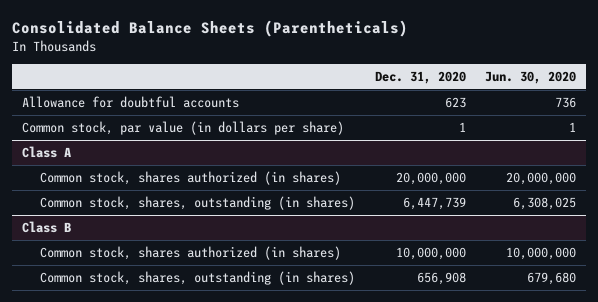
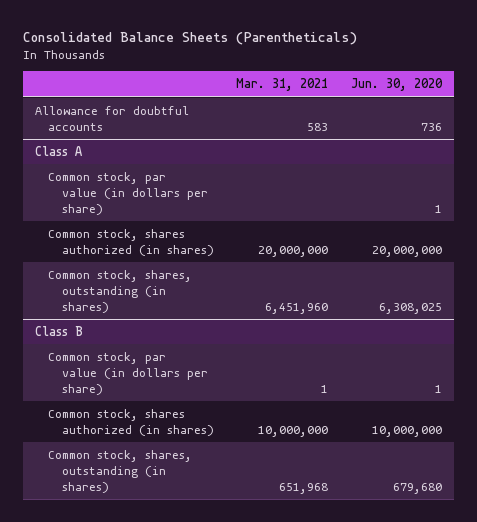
[374,70,466,84] Dec. 31, 2020 -> none
none -> [236,78,329,92] Mar. 31, 2021
[22,120,345,135] Common stock, par value (in dollars per share) -> none
none -> [48,171,208,215] Common stock, par value (in dollars per share)
none -> [48,351,208,395] Common stock, par value (in dollars per share)

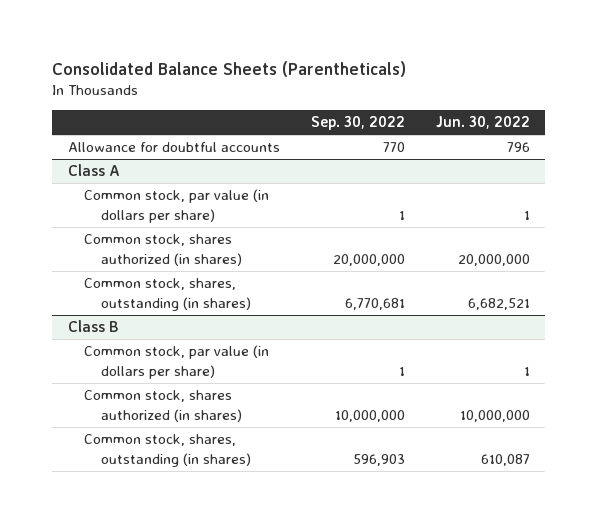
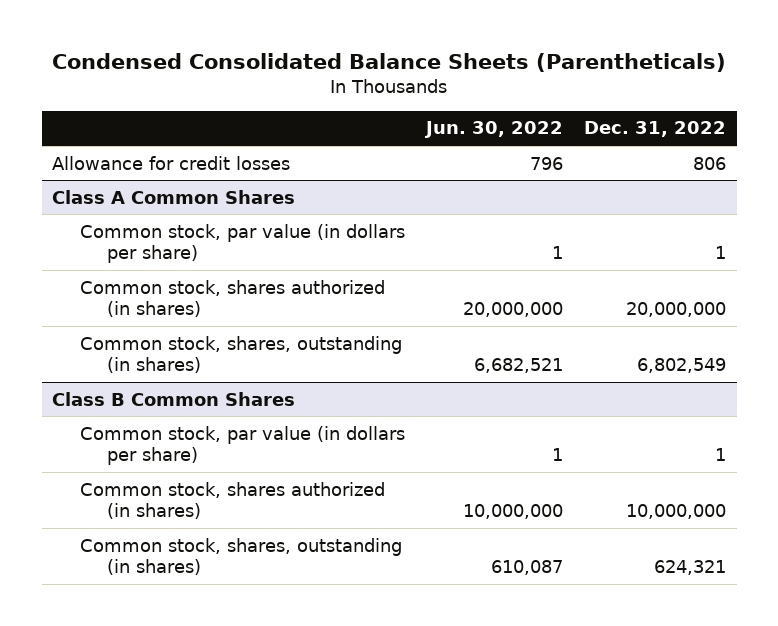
[52,61,407,78] Consolidated Balance Sheets (Parentheticals) -> [52,53,727,73] Condensed Consolidated Balance Sheets (Parentheticals)
[310,116,405,131] Sep. 30, 2022 -> none
none -> [583,121,726,138] Dec. 31, 2022
[67,142,280,153] Allowance for doubtful accounts -> [52,155,291,170] Allowance for credit losses
[67,164,120,177] Class A -> [52,189,296,204] Class A Common Shares
[67,320,119,333] Class B -> [52,391,296,406] Class B Common Shares

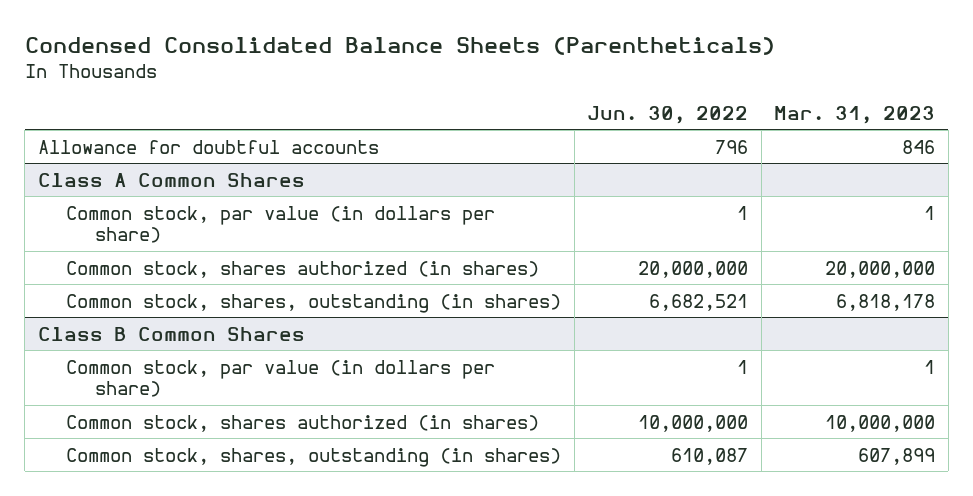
[583,121,726,138] Dec. 31, 2022 -> none
none -> [774,105,936,124] Mar. 31, 2023
[52,155,291,170] Allowance for credit losses -> [37,139,379,154] Allowance for doubtful accounts

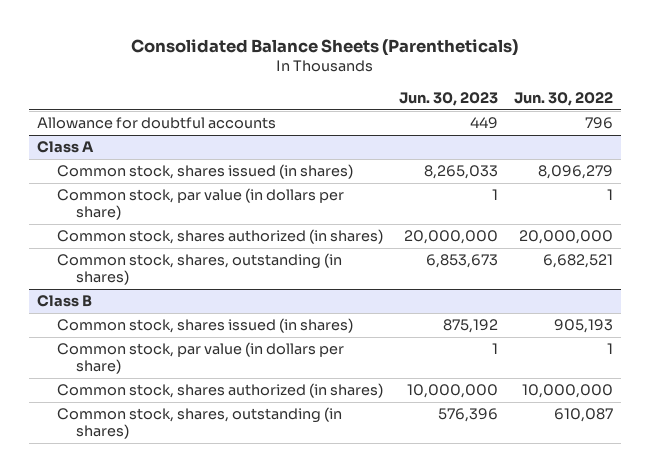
[24,37,775,56] Condensed Consolidated Balance Sheets (Parentheticals) -> [131,38,519,56] Consolidated Balance Sheets (Parentheticals)
[774,105,936,124] Mar. 31, 2023 -> none
none -> [398,91,498,106] Jun. 30, 2023
[37,172,305,187] Class A Common Shares -> [37,141,95,154] Class A
none -> [56,164,353,180] Common stock, shares issued (in shares)
[37,326,305,341] Class B Common Shares -> [37,295,93,308] Class B
none -> [56,318,353,334] Common stock, shares issued (in shares)

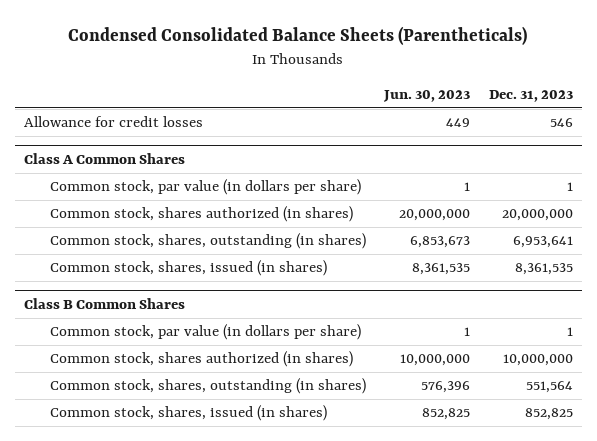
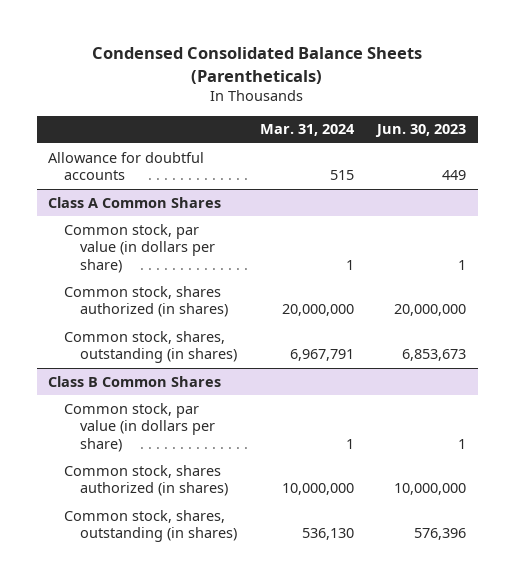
[488,89,573,102] Dec. 31, 2023 -> none
none -> [259,124,355,137] Mar. 31, 2024
[23,116,203,128] Allowance for credit losses -> [48,151,205,181] Allowance for doubtful accounts
[49,260,327,277] Common stock, shares, issued (in shares) -> none
[49,405,327,422] Common stock, shares, issued (in shares) -> none

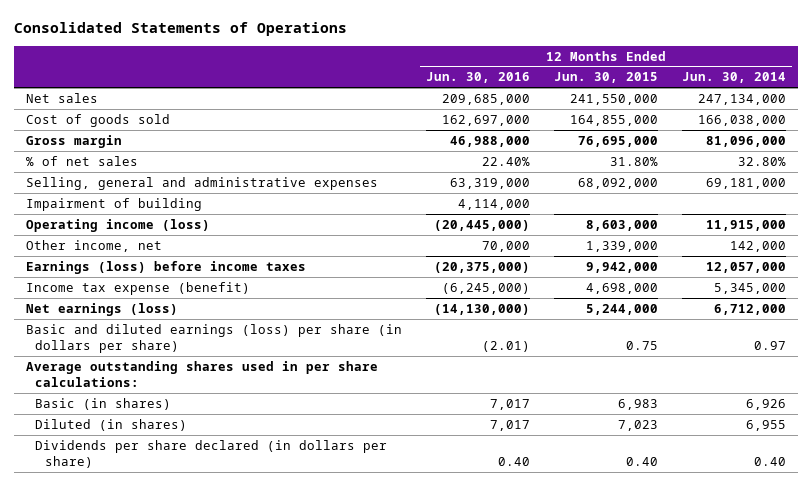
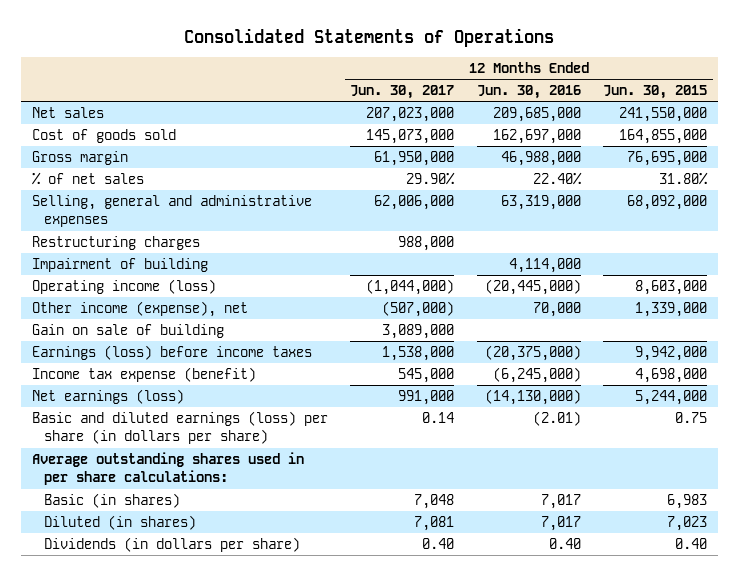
[681,72,786,84] Jun. 30, 2014 -> none
none -> [350,85,455,100] Jun. 30, 2017
none -> [32,236,201,251] Restructuring charges
[25,239,162,252] Other income, net -> [32,301,249,318] Other income (expense), net
none -> [32,324,225,339] Gain on sale of building
[35,439,388,468] Dividends per share declared (in dollars per share) -> [44,537,301,553] Dividends (in dollars per share)

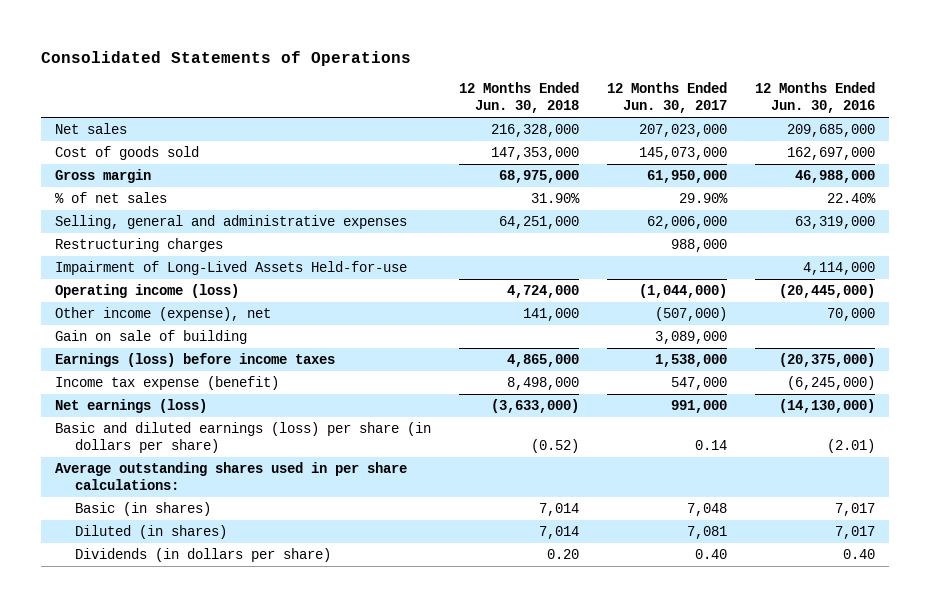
[602,85,707,100] Jun. 30, 2015 -> none
none -> [459,82,580,114] 12 Months Ended Jun. 30, 2018
[32,258,209,273] Impairment of building -> [55,261,408,276] Impairment of Long-Lived Assets Held-for-use
[398,368,455,384] 545,000 -> [671,377,728,391] 547,000

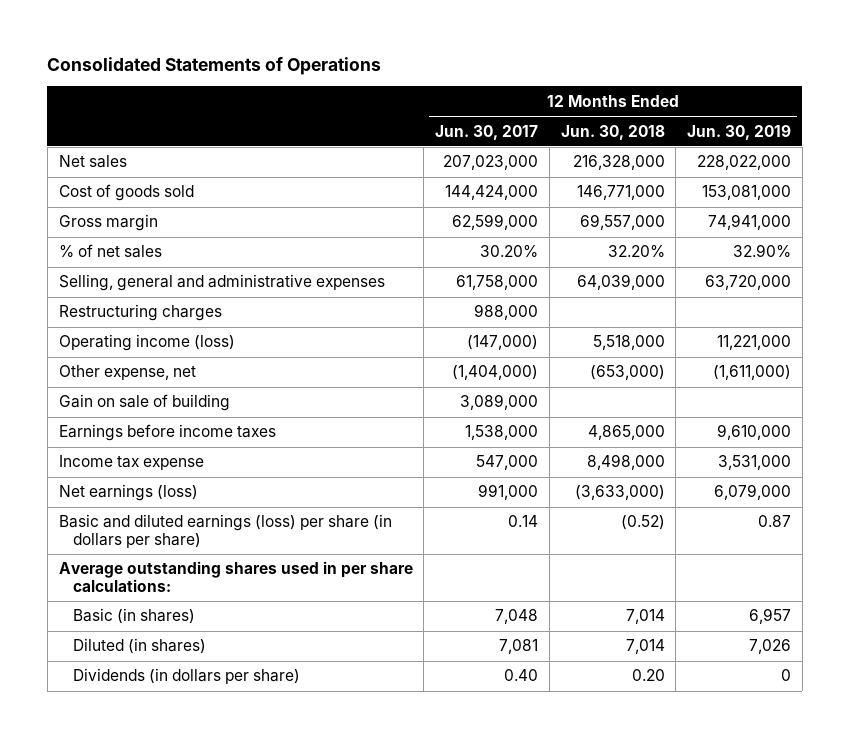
[755,82,876,114] 12 Months Ended Jun. 30, 2016 -> none
none -> [686,124,791,140] Jun. 30, 2019
[491,147,580,161] 147,353,000 -> [576,185,665,201] 146,771,000
[639,147,728,161] 145,073,000 -> [445,185,539,201] 144,424,000
[499,170,580,184] 68,975,000 -> [579,214,665,231] 69,557,000
[647,170,728,184] 61,950,000 -> [452,214,539,231] 62,599,000
[531,193,581,204] 31.90% -> [607,245,665,258] 32.20%
[679,193,729,204] 29.90% -> [480,245,539,258] 30.20%
[499,216,580,230] 64,251,000 -> [576,274,665,291] 64,039,000
[647,216,728,230] 62,006,000 -> [456,275,539,291] 61,758,000
[55,261,408,276] Impairment of Long-Lived Assets Held-for-use -> none
[507,285,580,299] 4,724,000 -> [592,335,665,351] 5,518,000
[639,284,728,299] (1,044,000) -> [467,335,539,351] (147,000)
[55,307,272,322] Other income (expense), net -> [58,365,196,381] Other expense, net
[523,308,580,322] 141,000 -> [589,365,665,381] (653,000)
[655,307,728,322] (507,000) -> [452,365,539,381] (1,404,000)
[55,353,336,368] Earnings (loss) before income taxes -> [58,424,276,442] Earnings before income taxes
[55,376,280,391] Income tax expense (benefit) -> [58,455,204,471] Income tax expense

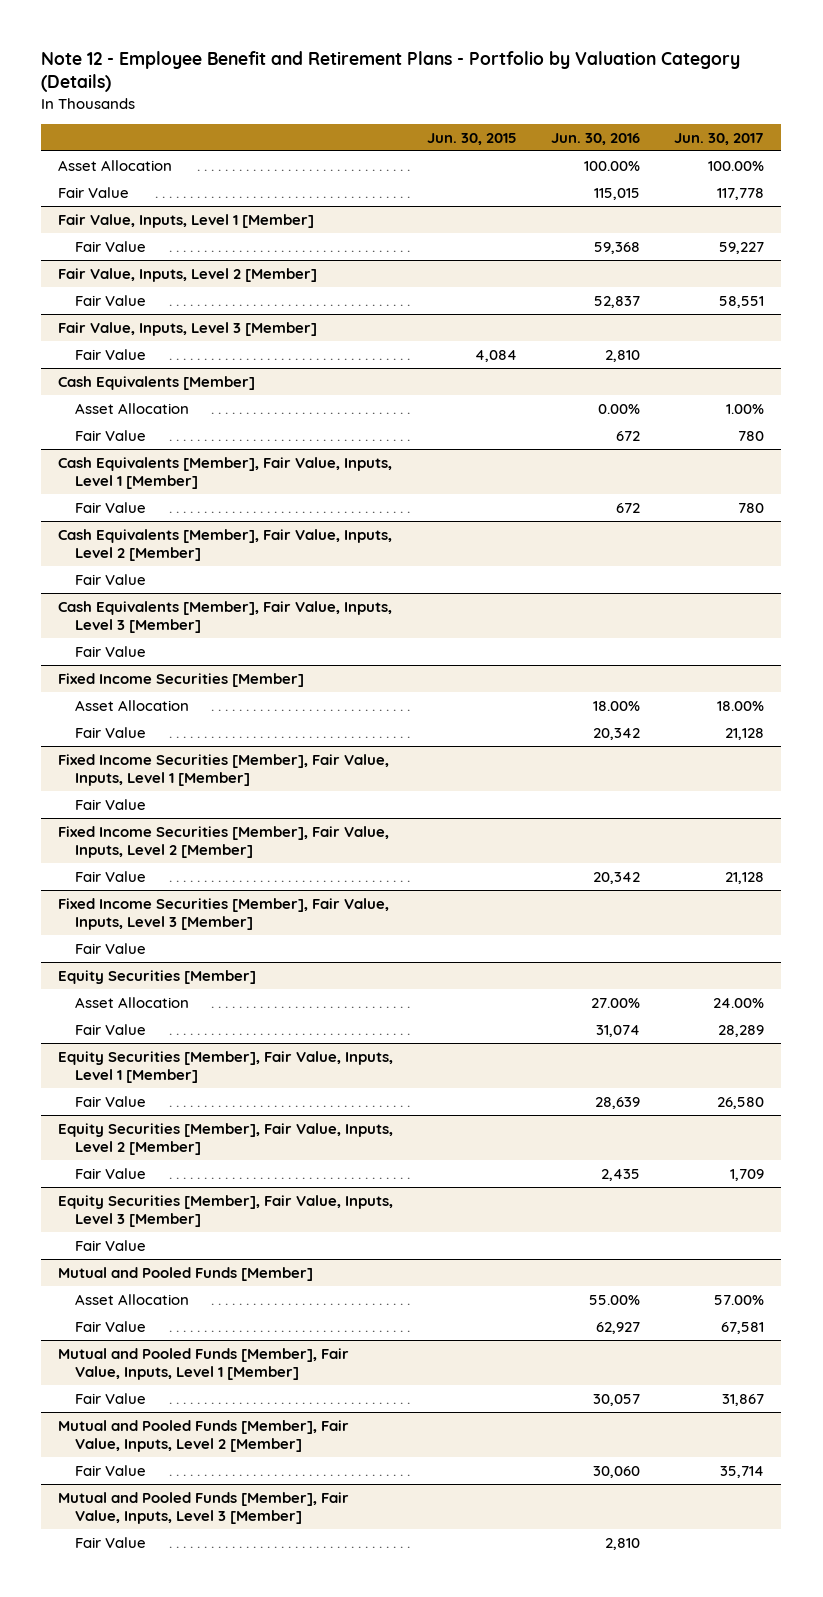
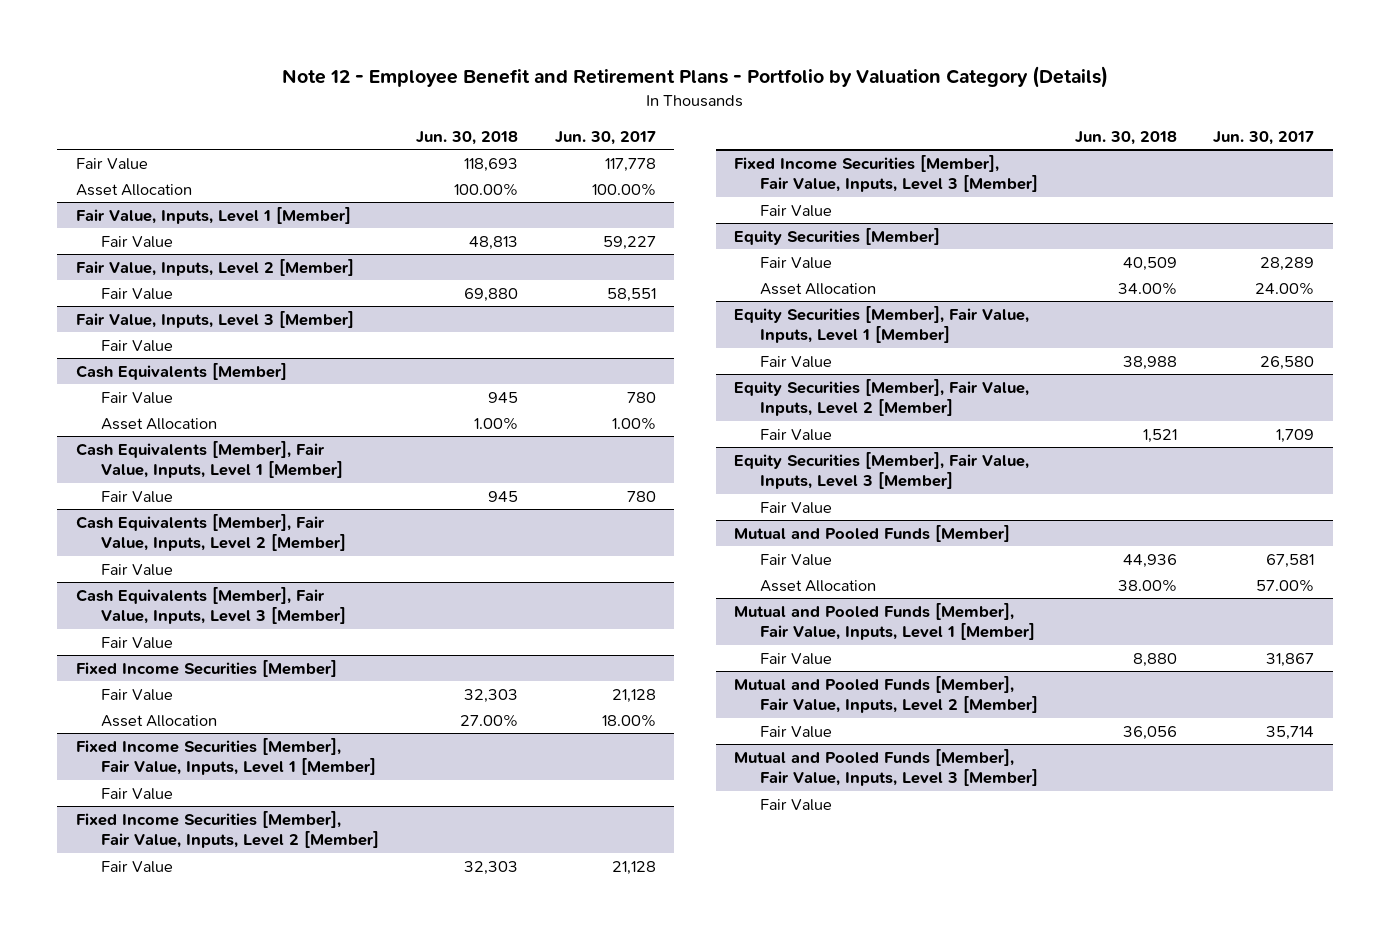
[427,132,518,145] Jun. 30, 2015 -> none
[551,132,641,145] Jun. 30, 2016 -> none
none -> [416,130,519,145] Jun. 30, 2018
[58,159,173,171] Asset Allocation -> [75,183,192,196] Asset Allocation
[74,402,189,414] Asset Allocation -> [101,417,218,430] Asset Allocation
[74,699,189,711] Asset Allocation -> [101,714,218,727] Asset Allocation
[74,996,189,1008] Asset Allocation -> [760,282,877,295] Asset Allocation
[74,1293,189,1305] Asset Allocation -> [760,579,877,592] Asset Allocation

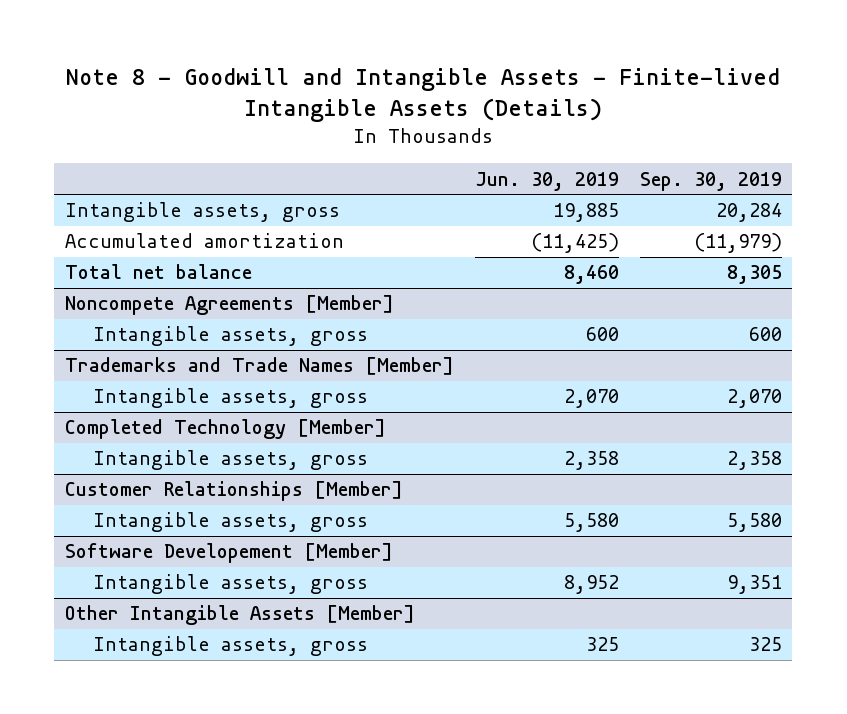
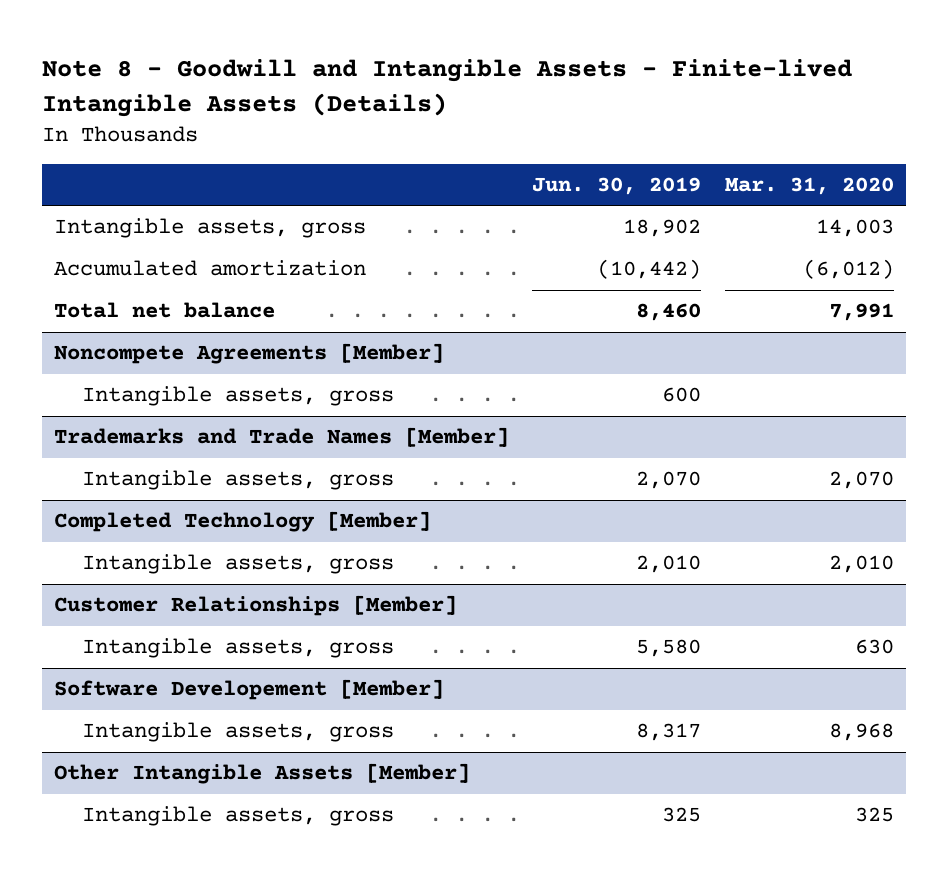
[639,171,782,191] Sep. 30, 2019 -> none
none -> [725,176,895,195] Mar. 31, 2020
[552,203,619,223] 19,885 -> [623,219,702,238] 18,902
[530,233,619,254] (11,425) -> [597,259,702,280] (10,442)
[563,451,619,471] 2,358 -> [636,555,702,574] 2,010
[563,575,619,595] 8,952 -> [636,723,702,742] 8,317

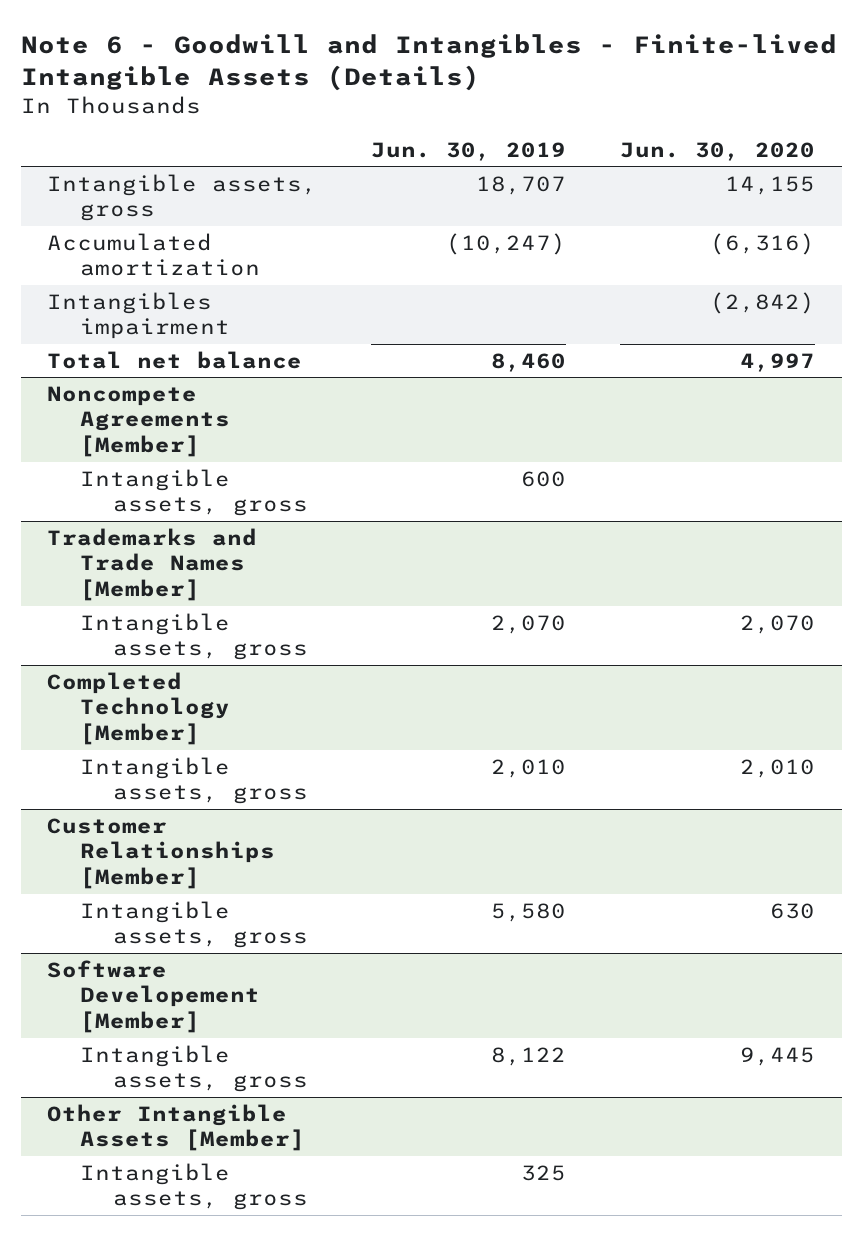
[41,59,852,118] Note 8 - Goodwill and Intangible Assets - Finite-lived Intangible Assets (Details) -> [20,33,837,91] Note 6 - Goodwill and Intangibles - Finite-lived Intangible Assets (Details)
[725,176,895,195] Mar. 31, 2020 -> none
none -> [620,141,816,161] Jun. 30, 2020
[623,219,702,238] 18,902 -> [476,175,567,195] 18,707
[597,259,702,280] (10,442) -> [446,232,567,255] (10,247)
none -> [47,291,231,340] Intangibles impairment
[636,723,702,742] 8,317 -> [491,1046,567,1066] 8,122

